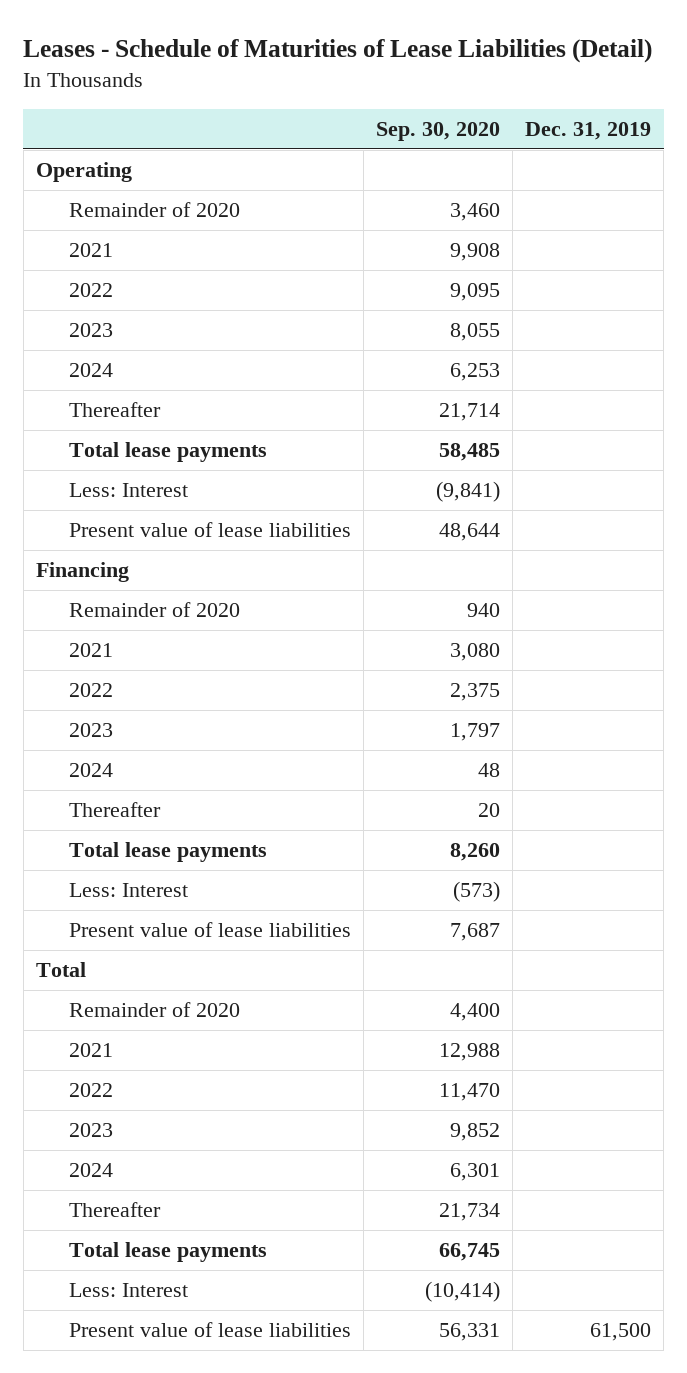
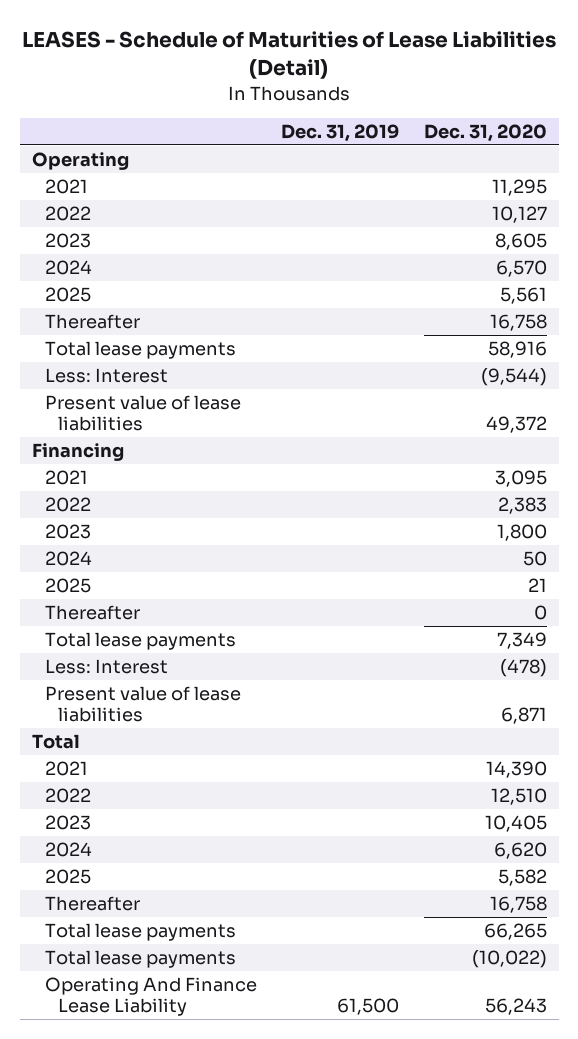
[23,39,653,64] Leases - Schedule of Maturities of Lease Liabilities (Detail) -> [22,31,557,80] LEASES - Schedule of Maturities of Lease Liabilities (Detail)
[376,122,501,142] Sep. 30, 2020 -> none
none -> [423,123,547,142] Dec. 31, 2020
[69,202,241,218] Remainder of 2020 -> none
none -> [44,287,91,303] 2025
[69,602,241,618] Remainder of 2020 -> none
none -> [44,578,91,594] 2025
[69,1002,241,1018] Remainder of 2020 -> none
none -> [44,869,91,885] 2025
[69,1283,189,1298] Less: Interest -> [44,950,236,969] Total lease payments
[69,1322,352,1338] Present value of lease liabilities -> [44,977,257,1017] Operating And Finance Lease Liability

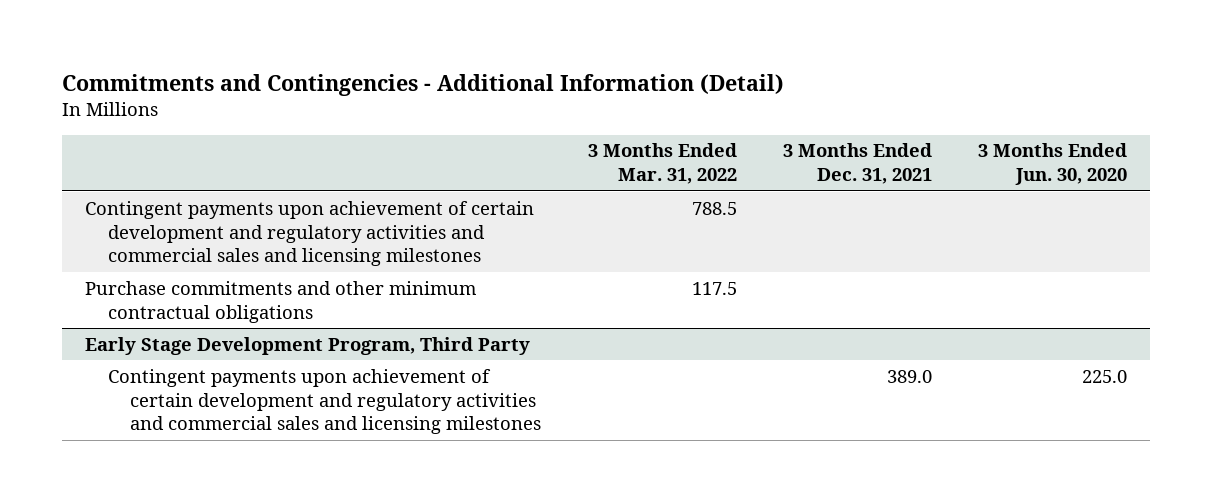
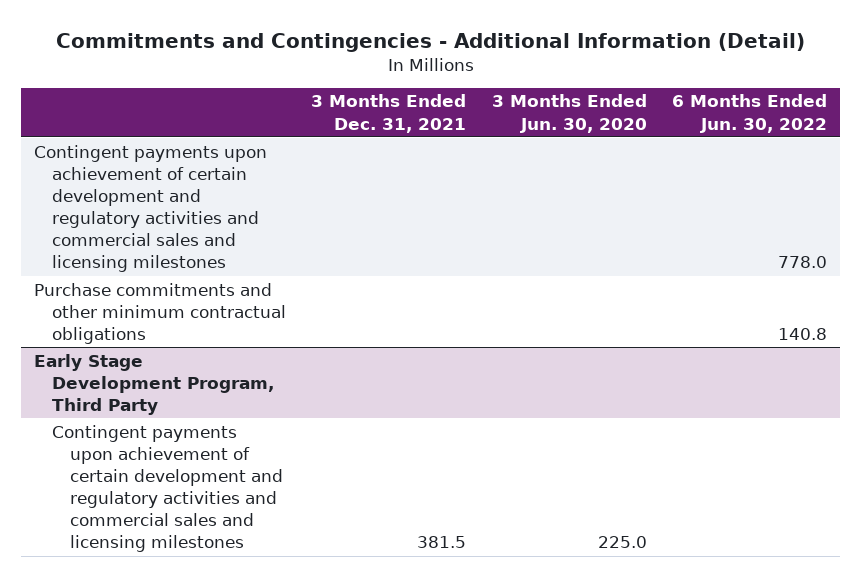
[587,143,737,185] 3 Months Ended Mar. 31, 2022 -> none
none -> [672,94,828,133] 6 Months Ended Jun. 30, 2022
[886,369,932,383] 389.0 -> [417,536,467,549] 381.5

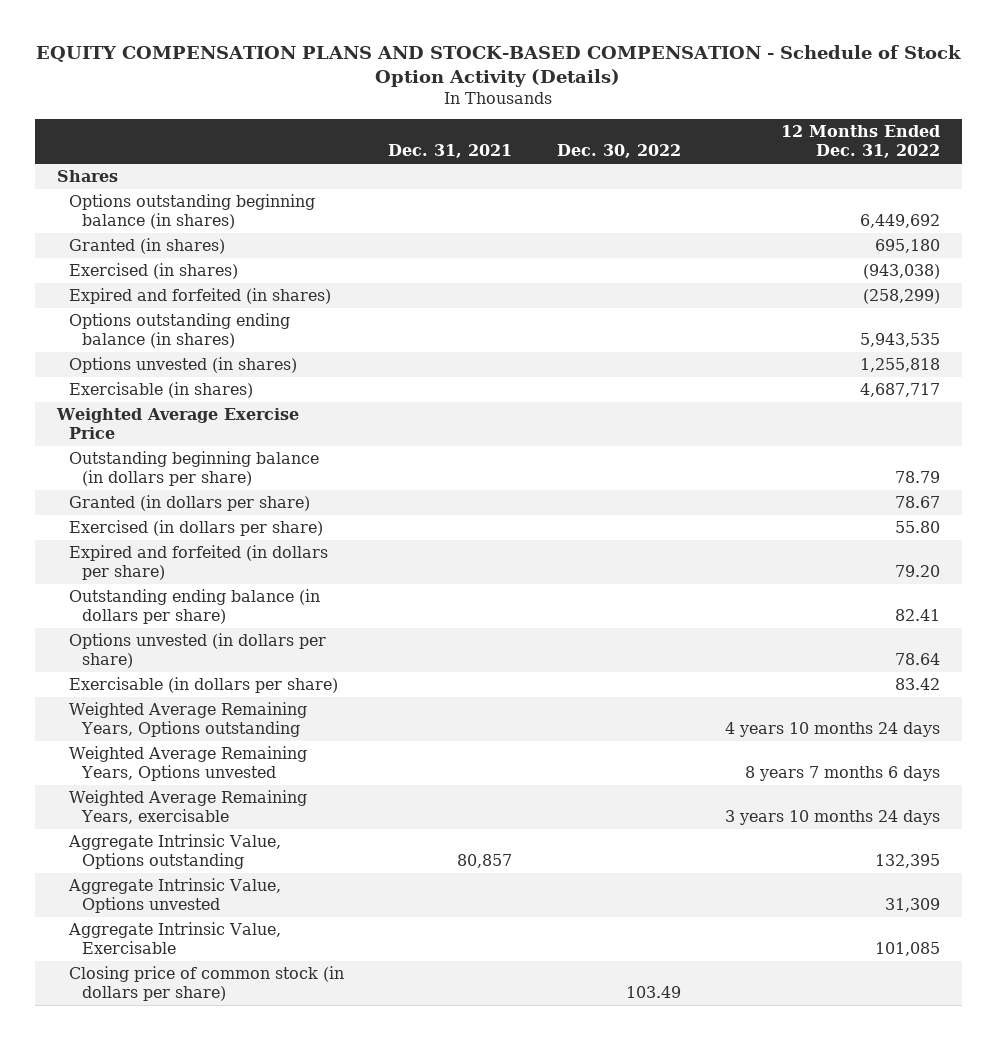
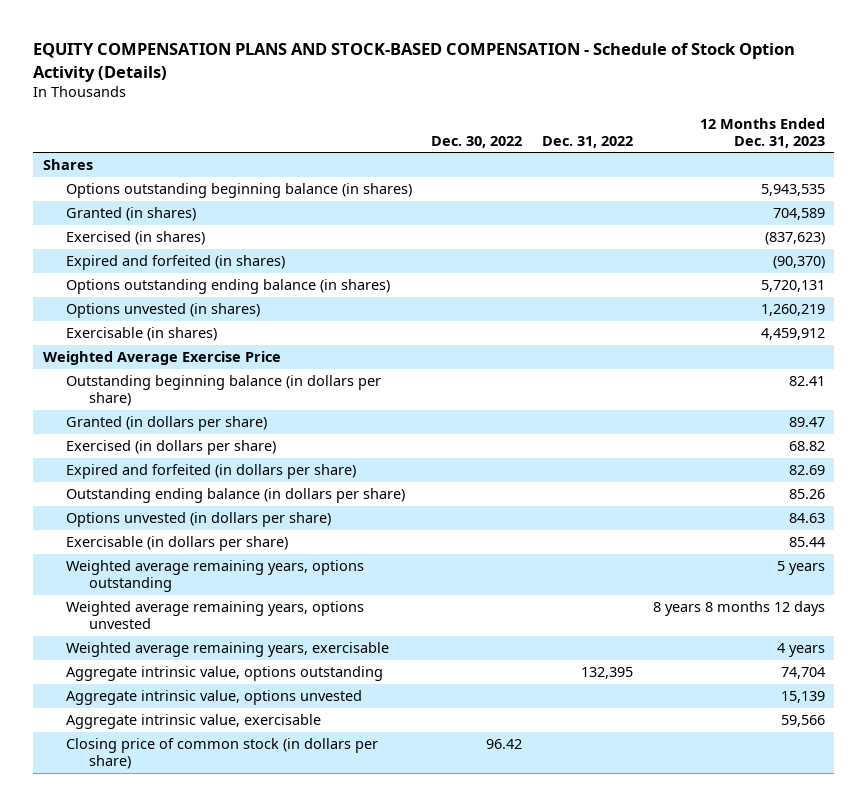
[388,144,513,159] Dec. 31, 2021 -> none
[781,125,941,159] 12 Months Ended Dec. 31, 2022 -> none
none -> [541,135,633,148] Dec. 31, 2022
none -> [699,117,825,148] 12 Months Ended Dec. 31, 2023
[69,702,308,738] Weighted Average Remaining Years, Options outstanding -> [65,560,364,593] Weighted average remaining years, options outstanding
[69,746,308,782] Weighted Average Remaining Years, Options unvested -> [65,601,364,630] Weighted average remaining years, options unvested
[69,790,308,825] Weighted Average Remaining Years, exercisable -> [65,642,389,658] Weighted average remaining years, exercisable
[68,834,282,870] Aggregate Intrinsic Value, Options outstanding -> [65,666,383,682] Aggregate intrinsic value, options outstanding
[68,878,282,914] Aggregate Intrinsic Value, Options unvested -> [65,690,362,706] Aggregate intrinsic value, options unvested
[68,922,282,955] Aggregate Intrinsic Value, Exercisable -> [65,714,321,730] Aggregate intrinsic value, exercisable
[625,986,681,999] 103.49 -> [486,739,523,750] 96.42

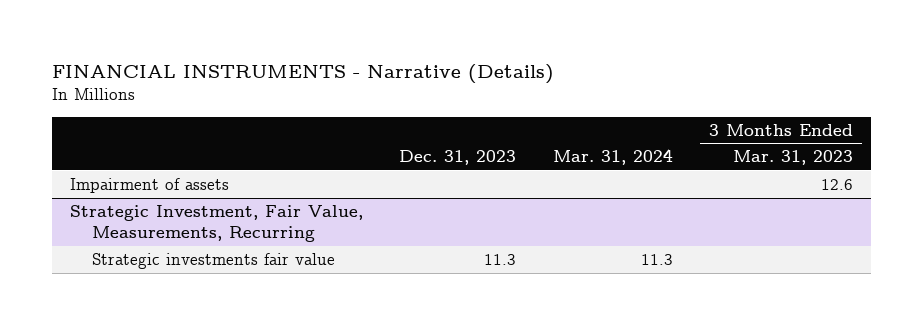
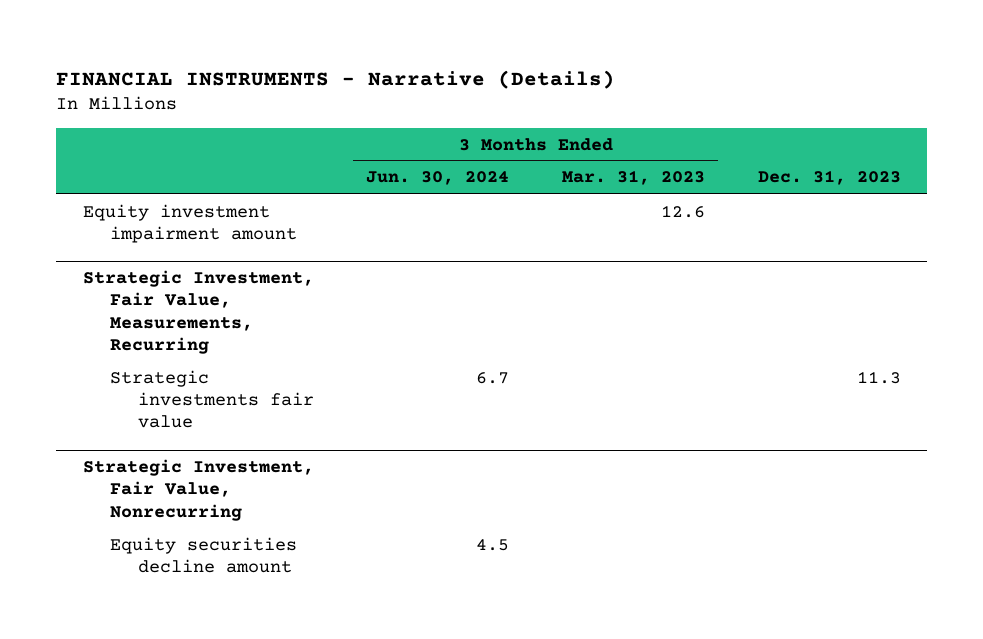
[552,149,673,166] Mar. 31, 2024 -> none
none -> [366,171,510,186] Jun. 30, 2024
[69,178,229,194] Impairment of assets -> [82,203,298,244] Equity investment impairment amount
none -> [82,458,314,521] Strategic Investment, Fair Value, Nonrecurring
none -> [110,536,298,574] Equity securities decline amount

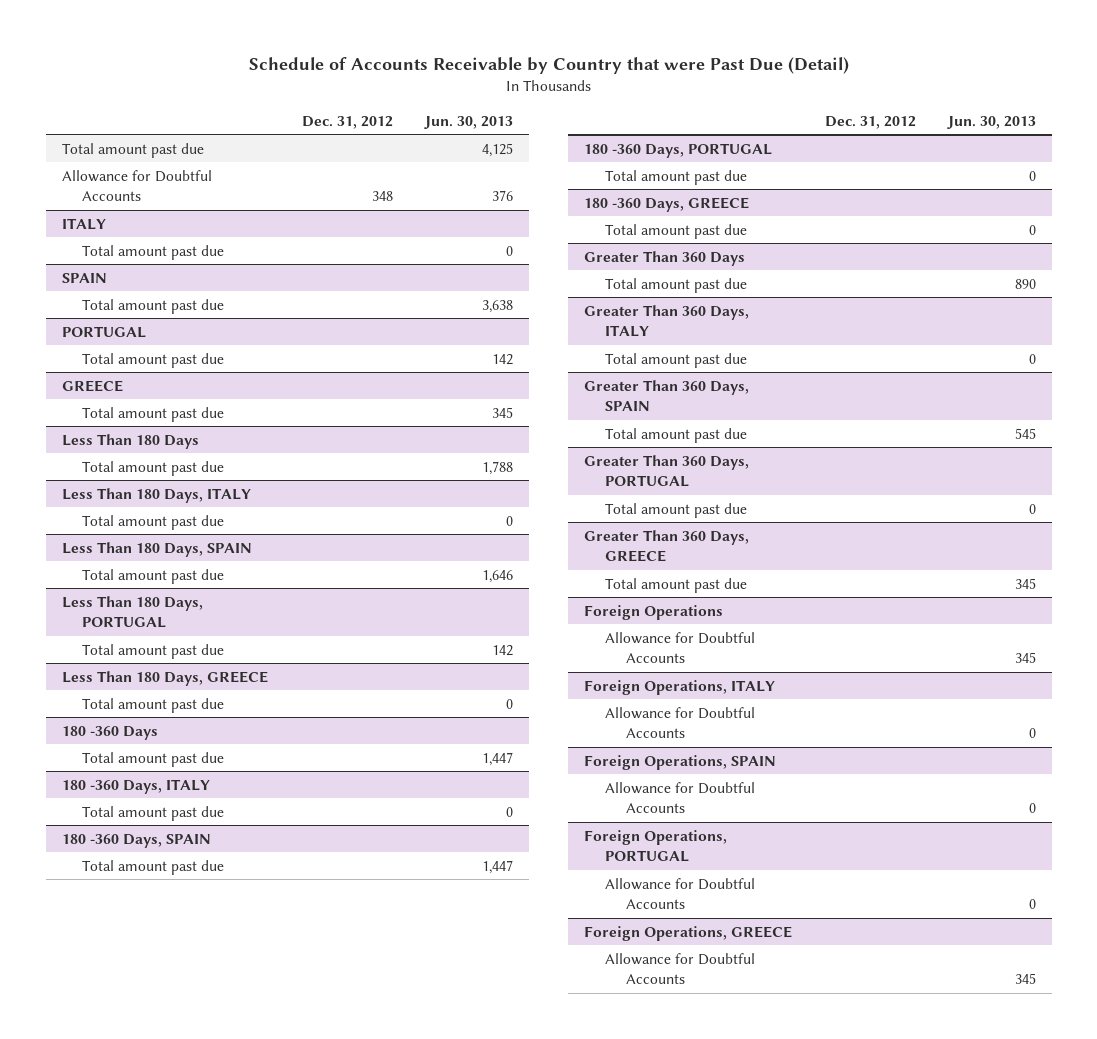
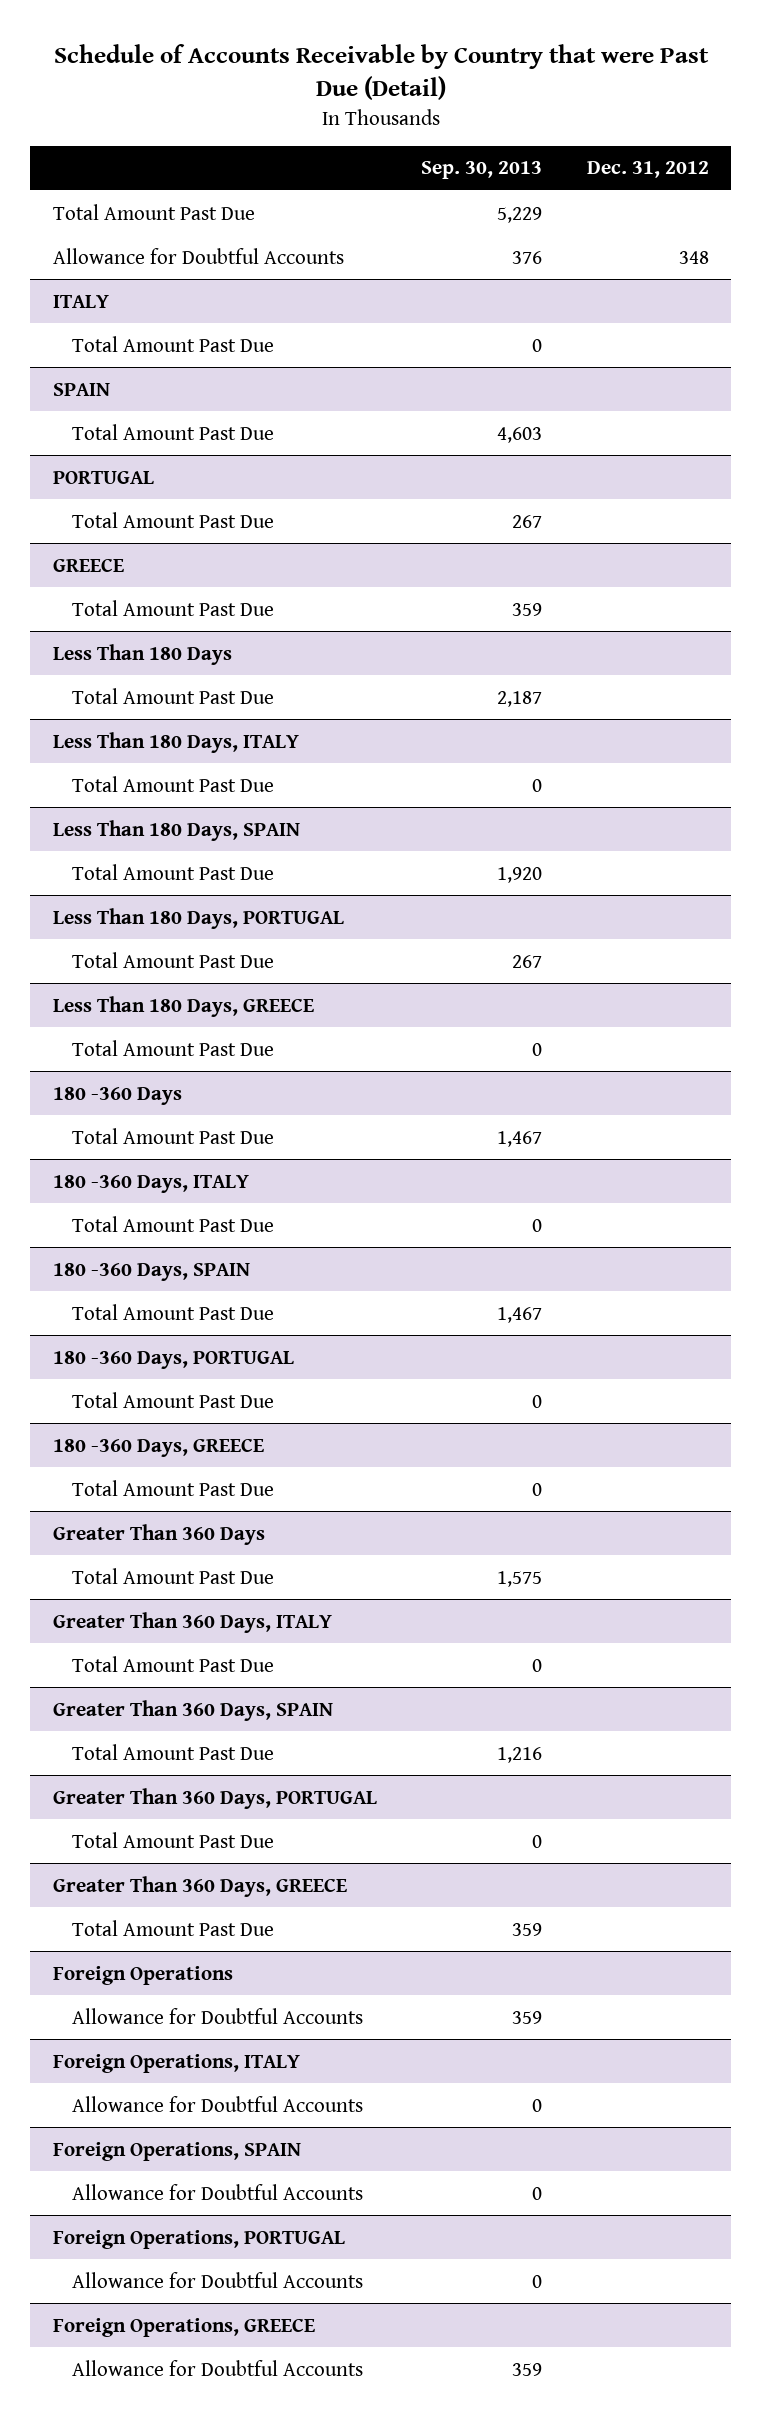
[423,115,513,129] Jun. 30, 2013 -> none
none -> [421,161,543,180] Sep. 30, 2013
[61,142,204,158] Total amount past due -> [52,203,255,220] Total Amount Past Due
[82,244,225,260] Total amount past due -> [72,335,275,352] Total Amount Past Due
[82,298,225,314] Total amount past due -> [72,423,275,440] Total Amount Past Due
[82,352,225,368] Total amount past due -> [72,511,275,528] Total Amount Past Due
[82,406,225,422] Total amount past due -> [72,599,275,616] Total Amount Past Due
[82,460,225,476] Total amount past due -> [72,687,275,704] Total Amount Past Due
[82,514,225,530] Total amount past due -> [72,775,275,792] Total Amount Past Due
[82,568,225,584] Total amount past due -> [72,863,275,880] Total Amount Past Due
[82,643,225,659] Total amount past due -> [72,951,275,968] Total Amount Past Due
[82,697,225,713] Total amount past due -> [72,1039,275,1056] Total Amount Past Due
[82,751,225,767] Total amount past due -> [72,1127,275,1144] Total Amount Past Due
[82,805,225,821] Total amount past due -> [72,1215,275,1232] Total Amount Past Due
[82,859,225,875] Total amount past due -> [72,1303,275,1320] Total Amount Past Due
[605,169,748,185] Total amount past due -> [72,1391,275,1408] Total Amount Past Due
[605,223,748,239] Total amount past due -> [72,1479,275,1496] Total Amount Past Due
[605,277,748,293] Total amount past due -> [72,1567,275,1584] Total Amount Past Due
[605,352,748,368] Total amount past due -> [72,1655,275,1672] Total Amount Past Due
[605,427,748,443] Total amount past due -> [72,1743,275,1760] Total Amount Past Due
[605,502,748,518] Total amount past due -> [72,1831,275,1848] Total Amount Past Due
[605,577,748,593] Total amount past due -> [72,1919,275,1936] Total Amount Past Due

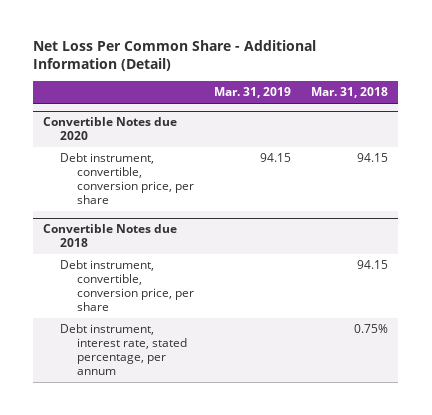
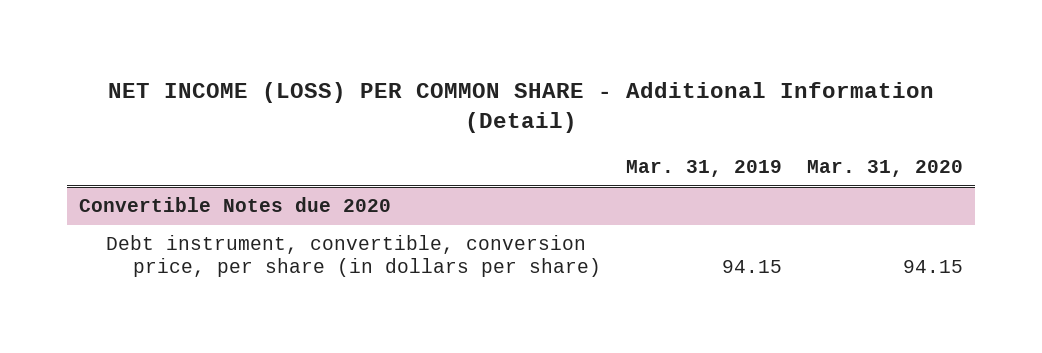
[33,40,317,72] Net Loss Per Common Share - Additional Information (Detail) -> [108,81,935,134] NET INCOME (LOSS) PER COMMON SHARE - Additional Information (Detail)
[311,87,389,99] Mar. 31, 2018 -> none
none -> [806,160,963,178] Mar. 31, 2020
[43,224,178,248] Convertible Notes due 2018 -> none
[59,260,194,312] Debt instrument, convertible, conversion price, per share -> none
[59,324,187,376] Debt instrument, interest rate, stated percentage, per annum -> none
[59,153,194,205] Debt instrument, convertible, conversion price, per share -> [106,235,601,278] Debt instrument, convertible, conversion price, per share (in dollars per share)

